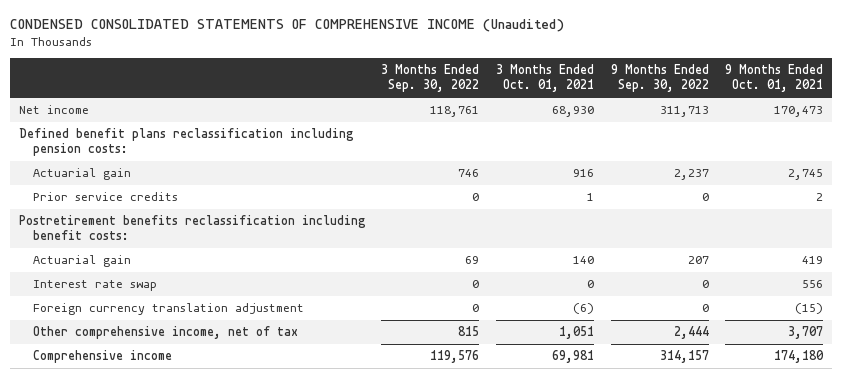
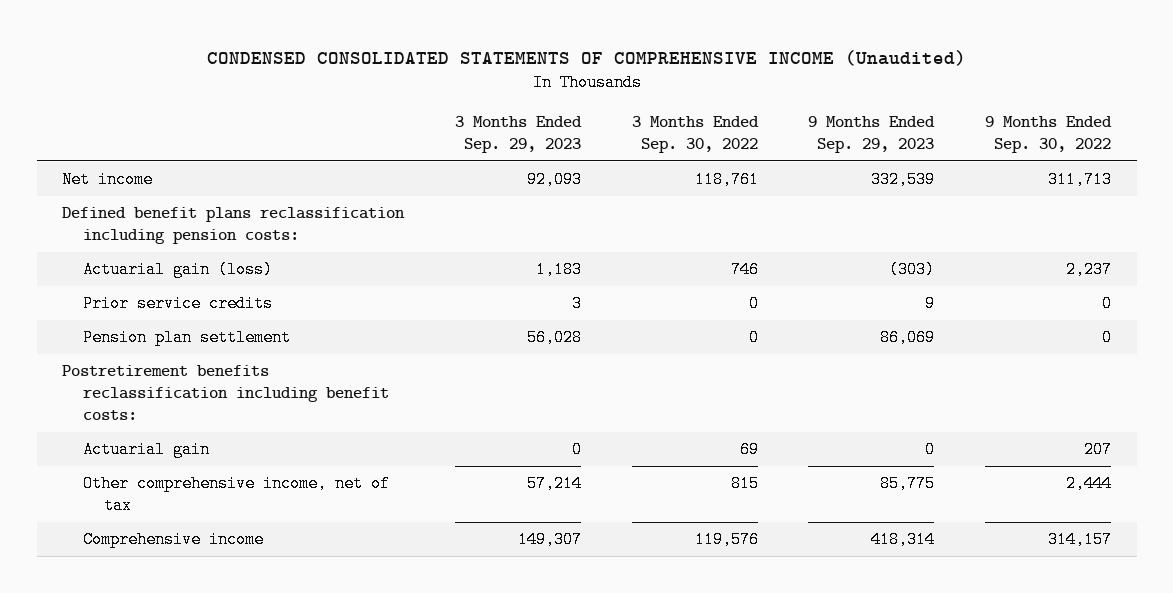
[495,64,594,93] 3 Months Ended Oct. 01, 2021 -> none
[725,64,824,93] 9 Months Ended Oct. 01, 2021 -> none
none -> [454,116,582,153] 3 Months Ended Sep. 29, 2023
none -> [808,116,936,153] 9 Months Ended Sep. 29, 2023
[33,168,132,181] Actuarial gain -> [82,261,273,279] Actuarial gain (loss)
none -> [82,329,291,347] Pension plan settlement
[33,280,158,292] Interest rate swap -> none
[33,303,305,316] Foreign currency translation adjustment -> none

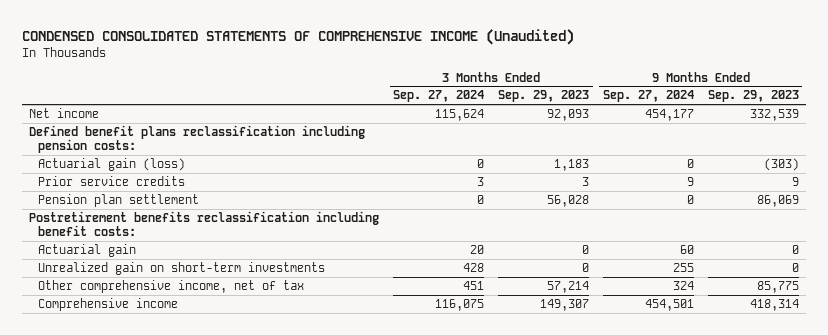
[631,116,759,153] 3 Months Ended Sep. 30, 2022 -> none
[985,116,1113,153] 9 Months Ended Sep. 30, 2022 -> none
none -> [393,90,485,103] Sep. 27, 2024
none -> [602,90,694,103] Sep. 27, 2024
none -> [38,262,326,276] Unrealized gain on short-term investments

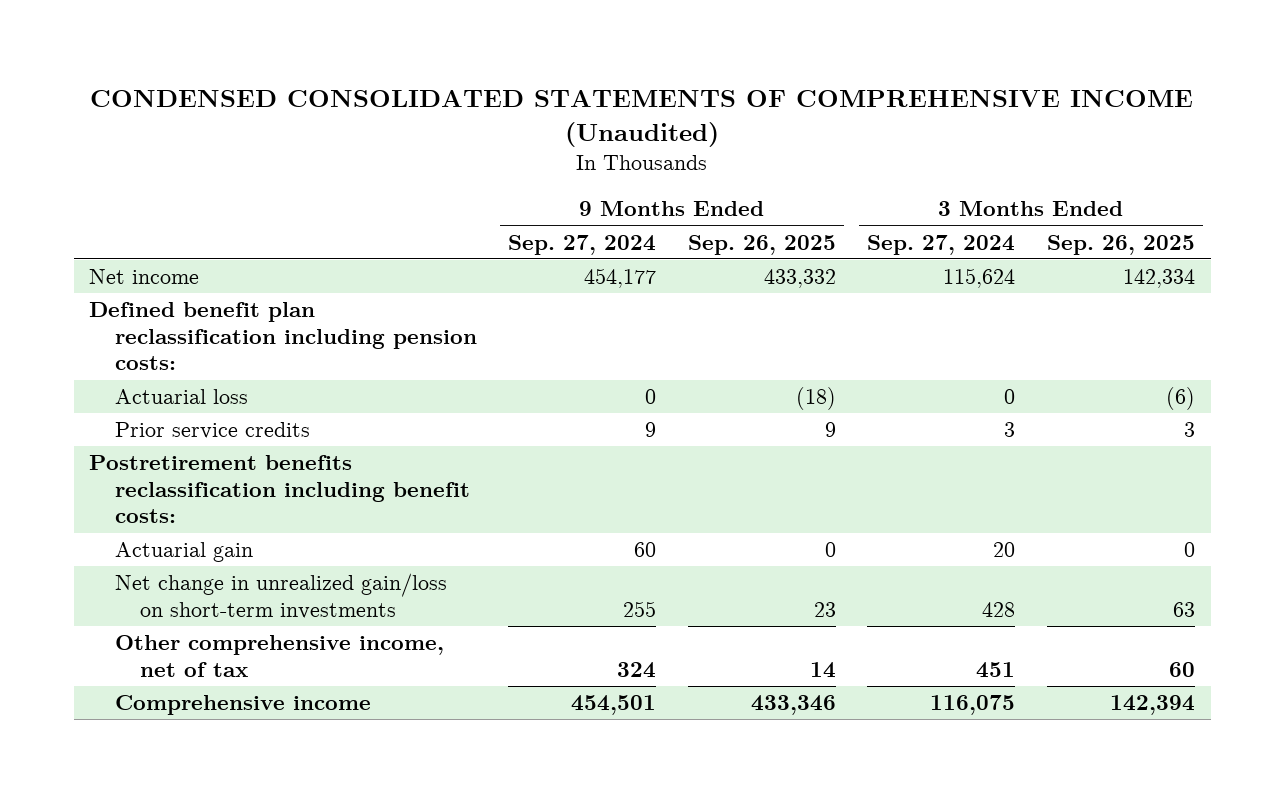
[498,90,590,103] Sep. 29, 2023 -> none
[707,90,799,103] Sep. 29, 2023 -> none
none -> [687,234,836,255] Sep. 26, 2025
none -> [1046,234,1195,255] Sep. 26, 2025
[29,125,366,154] Defined benefit plans reclassification including pension costs: -> [89,302,477,371] Defined benefit plan reclassification including pension costs:
[38,158,186,172] Actuarial gain (loss) -> [114,389,248,405] Actuarial loss
[38,194,200,208] Pension plan settlement -> none
[38,262,326,276] Unrealized gain on short-term investments -> [114,573,447,619] Net change in unrealized gain/loss on short-term investments

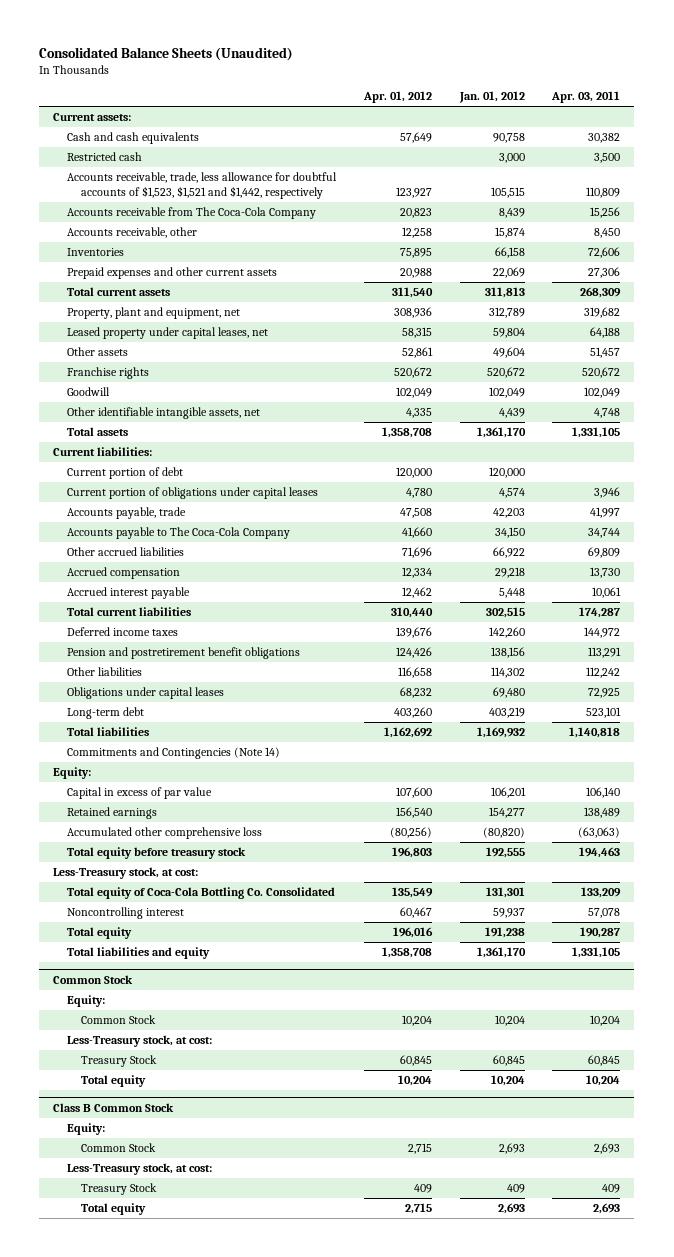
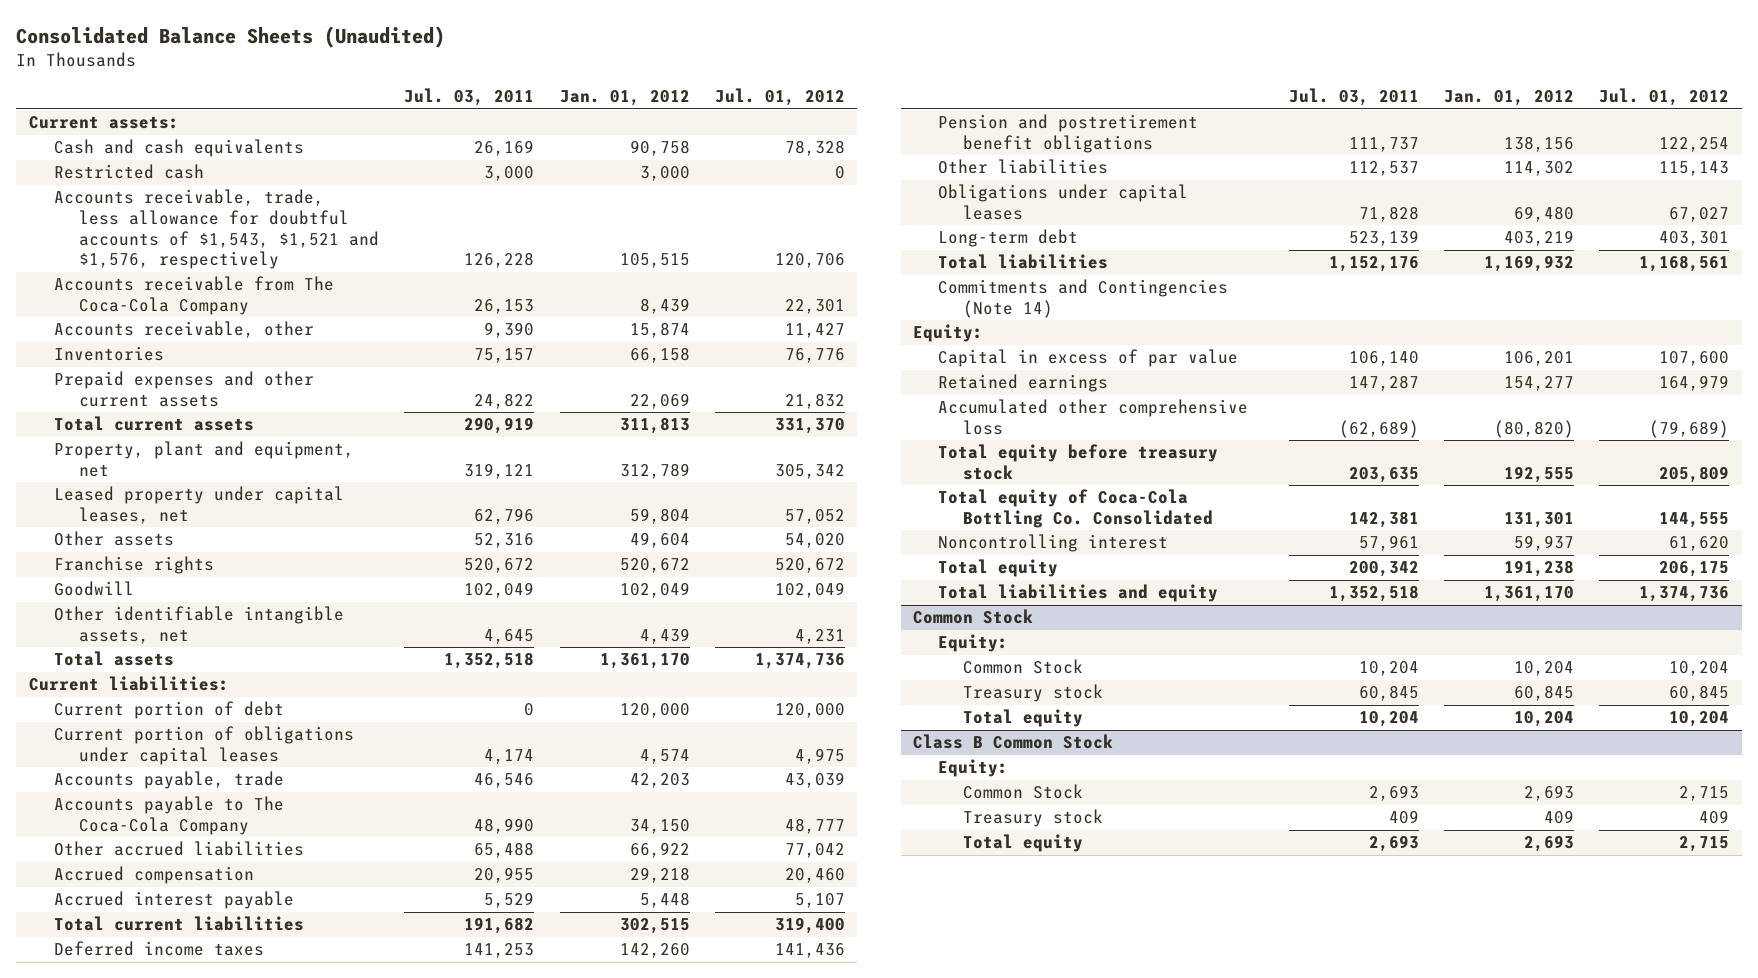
[362,91,432,104] Apr. 01, 2012 -> none
[551,91,621,104] Apr. 03, 2011 -> none
none -> [404,88,535,107] Jul. 03, 2011
none -> [714,88,845,107] Jul. 01, 2012
[67,172,338,200] Accounts receivable, trade, less allowance for doubtful accounts of $1,523, $1,521 and $1,442, respectively -> [54,189,380,270] Accounts receivable, trade, less allowance for doubtful accounts of $1,543, $1,521 and $1,576, respectively
[53,867,199,880] Less-Treasury stock, at cost: -> none
[67,1035,213,1048] Less-Treasury stock, at cost: -> none
[80,1055,157,1068] Treasury Stock -> [963,684,1104,703] Treasury stock
[67,1163,213,1176] Less-Treasury stock, at cost: -> none
[80,1183,157,1196] Treasury Stock -> [963,809,1104,828] Treasury stock

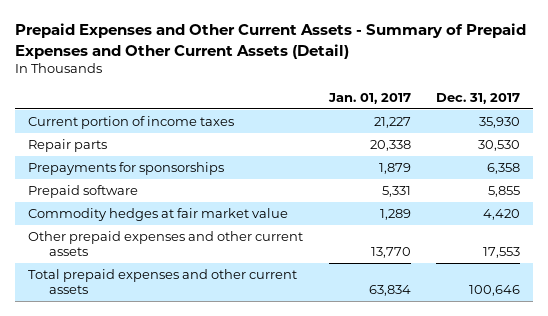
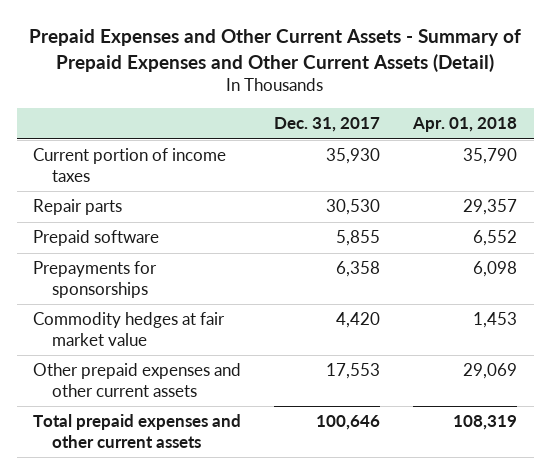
[327,92,411,104] Jan. 01, 2017 -> none
none -> [412,117,518,133] Apr. 01, 2018
[28,161,225,175] Prepayments for sponsorships -> [33,261,158,298] Prepayments for sponsorships

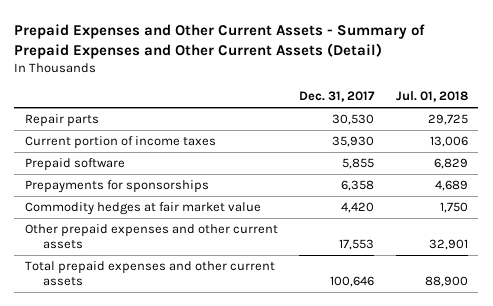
[412,117,518,133] Apr. 01, 2018 -> none
none -> [395,91,468,103] Jul. 01, 2018
[33,148,227,182] Current portion of income taxes -> [25,135,217,149] Current portion of income taxes

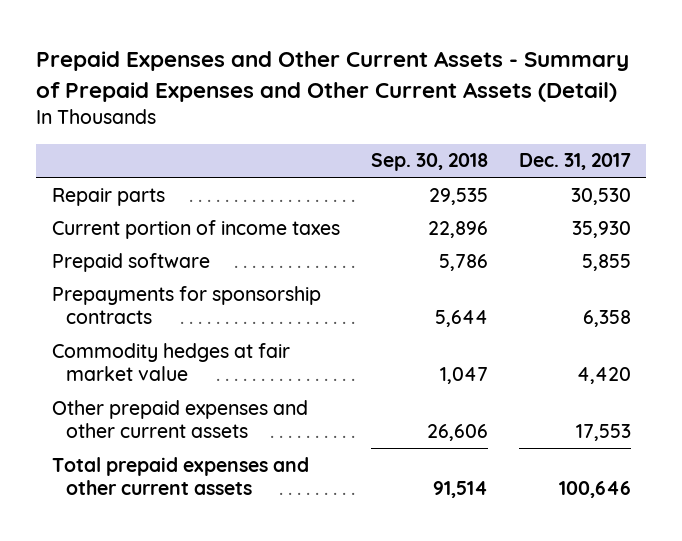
[395,91,468,103] Jul. 01, 2018 -> none
none -> [370,153,488,172] Sep. 30, 2018
[25,179,210,193] Prepayments for sponsorships -> [51,285,321,325] Prepayments for sponsorship contracts

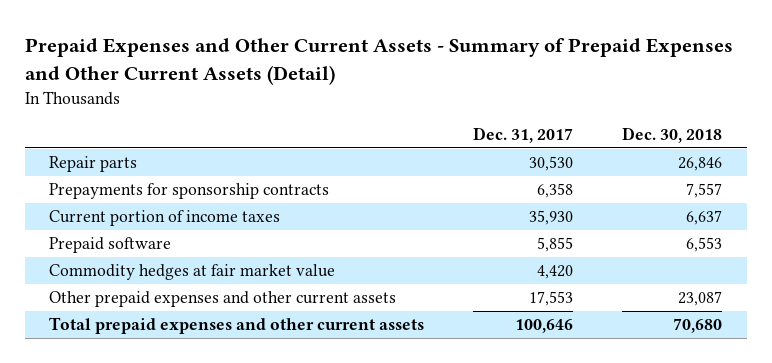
[370,153,488,172] Sep. 30, 2018 -> none
none -> [622,127,723,144] Dec. 30, 2018
[51,285,321,325] Prepayments for sponsorship contracts -> [49,183,330,200] Prepayments for sponsorship contracts

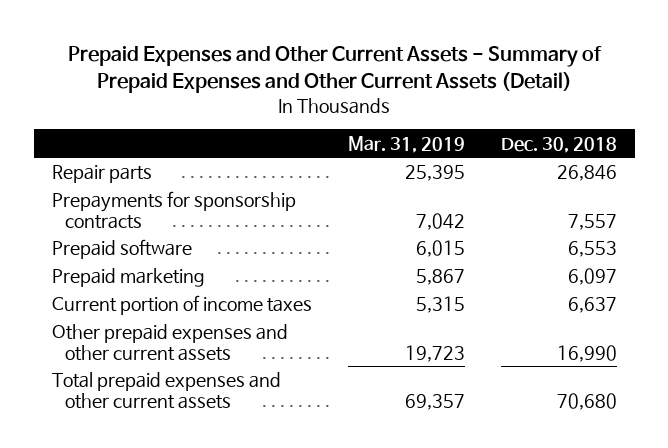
[473,127,574,144] Dec. 31, 2017 -> none
none -> [347,135,465,153] Mar. 31, 2019
[49,264,336,281] Commodity hedges at fair market value -> none
none -> [51,268,205,288] Prepaid marketing
[49,210,281,227] Current portion of income taxes -> [51,295,312,316] Current portion of income taxes
[678,291,723,307] 23,087 -> [556,344,617,362] 16,990

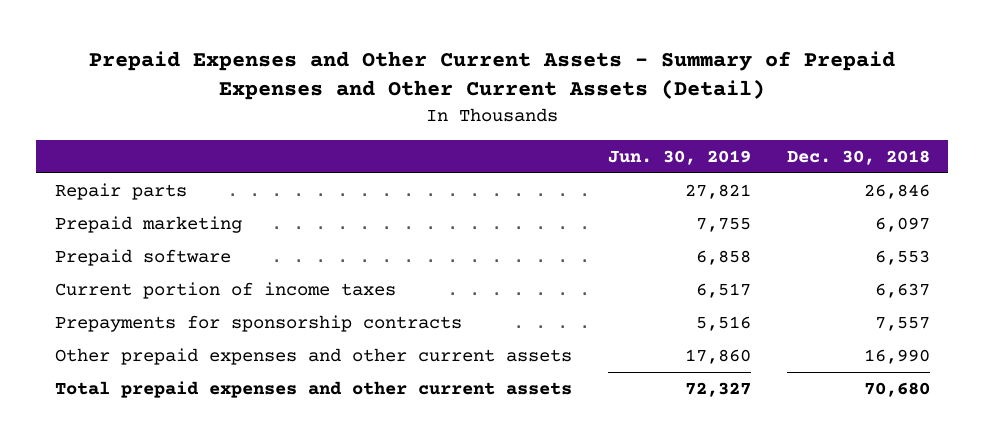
[347,135,465,153] Mar. 31, 2019 -> none
none -> [607,150,751,166] Jun. 30, 2019
[51,239,192,260] Prepaid software -> [54,248,231,266] Prepaid software
[51,191,296,229] Prepayments for sponsorship contracts -> [54,314,462,332] Prepayments for sponsorship contracts

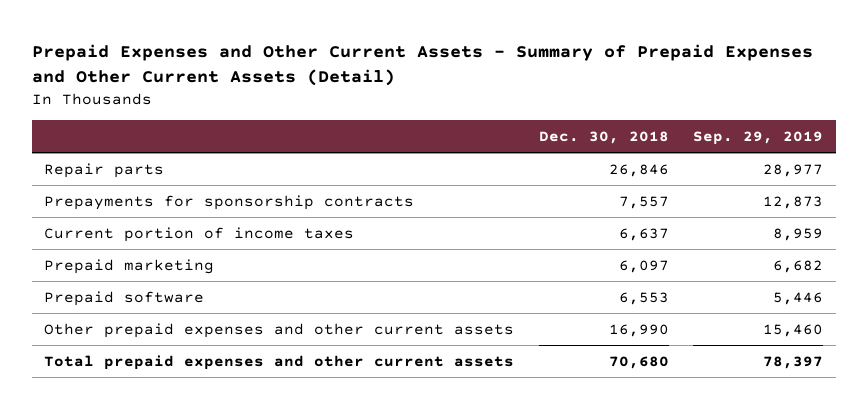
[607,150,751,166] Jun. 30, 2019 -> none
none -> [693,130,824,145] Sep. 29, 2019
[54,314,462,332] Prepayments for sponsorship contracts -> [44,194,415,210] Prepayments for sponsorship contracts
[54,281,396,299] Current portion of income taxes -> [44,226,355,242] Current portion of income taxes

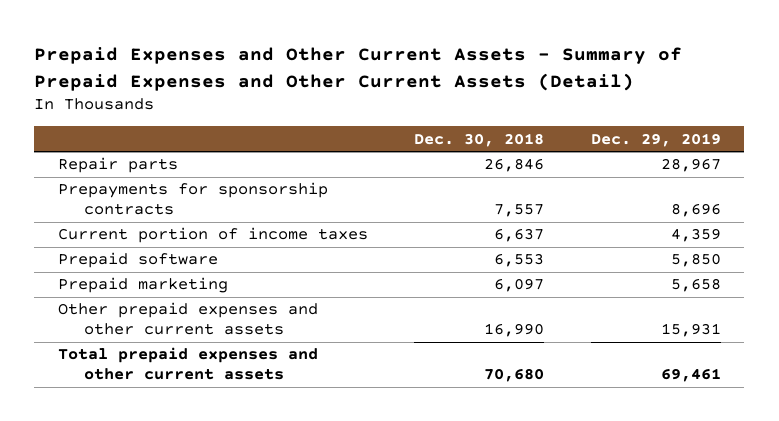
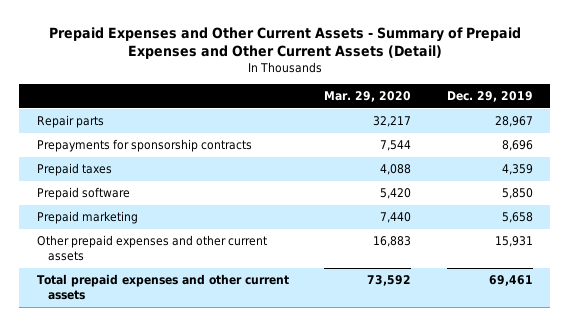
[414,132,545,147] Dec. 30, 2018 -> none
none -> [324,91,412,103] Mar. 29, 2020
[57,227,368,244] Current portion of income taxes -> [36,163,112,177] Prepaid taxes

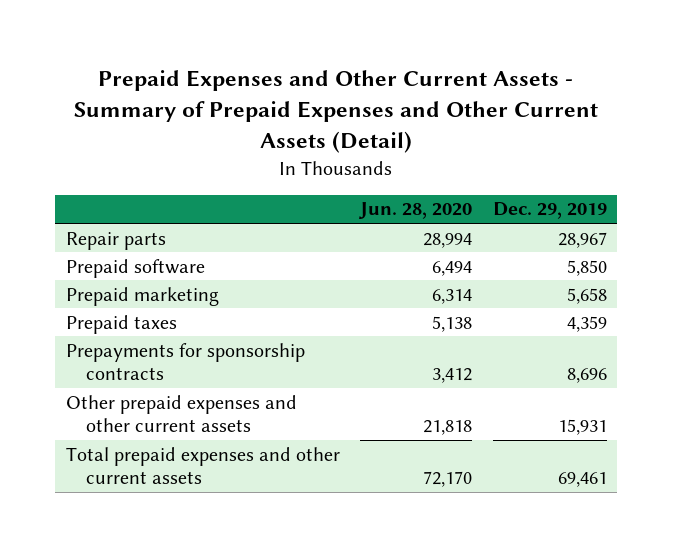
[324,91,412,103] Mar. 29, 2020 -> none
none -> [358,202,473,220] Jun. 28, 2020
[36,163,112,177] Prepaid taxes -> [65,314,177,334] Prepaid taxes
[36,139,252,153] Prepayments for sponsorship contracts -> [65,342,305,381] Prepayments for sponsorship contracts

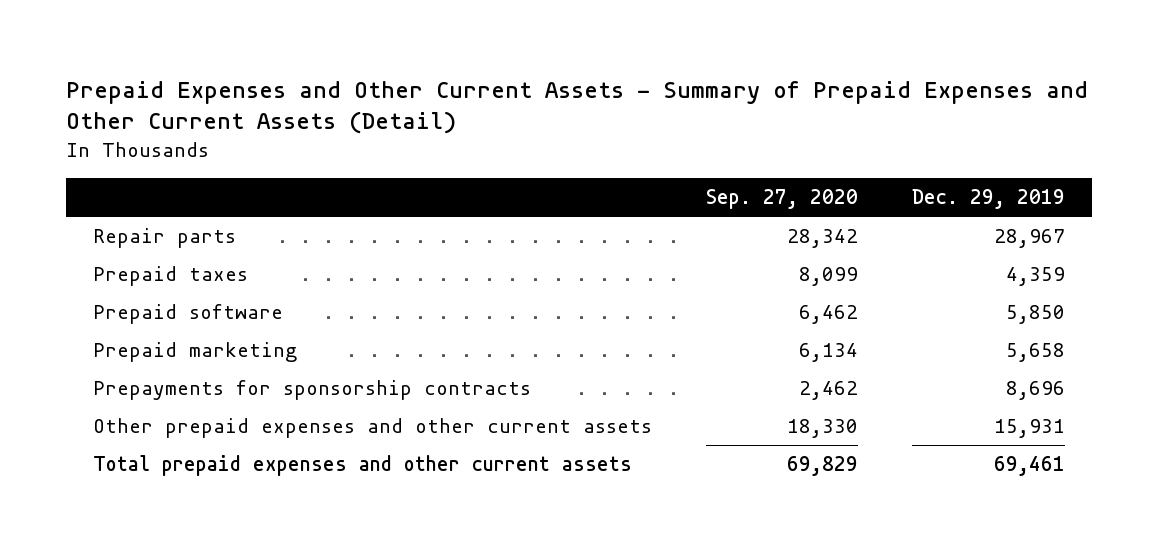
[358,202,473,220] Jun. 28, 2020 -> none
none -> [705,189,858,210] Sep. 27, 2020
[65,314,177,334] Prepaid taxes -> [92,266,248,287] Prepaid taxes

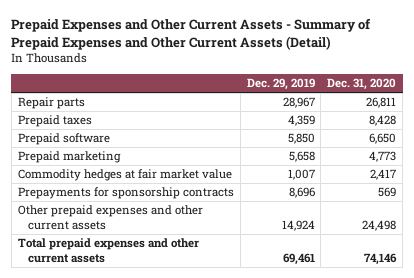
[705,189,858,210] Sep. 27, 2020 -> none
none -> [327,78,397,91] Dec. 31, 2020
none -> [17,169,232,182] Commodity hedges at fair market value
[993,419,1065,439] 15,931 -> [281,219,315,231] 14,924

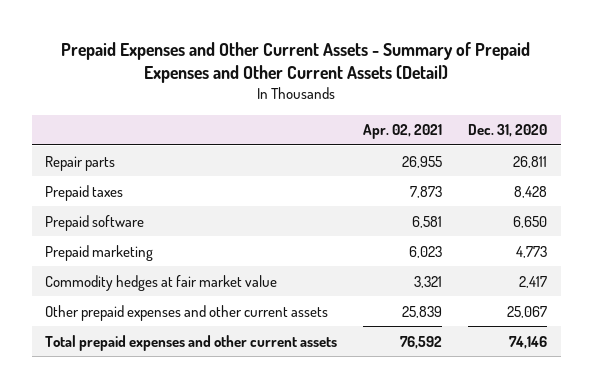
[246,78,315,91] Dec. 29, 2019 -> none
none -> [363,124,443,140] Apr. 02, 2021
[17,187,234,200] Prepayments for sponsorship contracts -> none
[362,219,397,231] 24,498 -> [507,305,548,318] 25,067

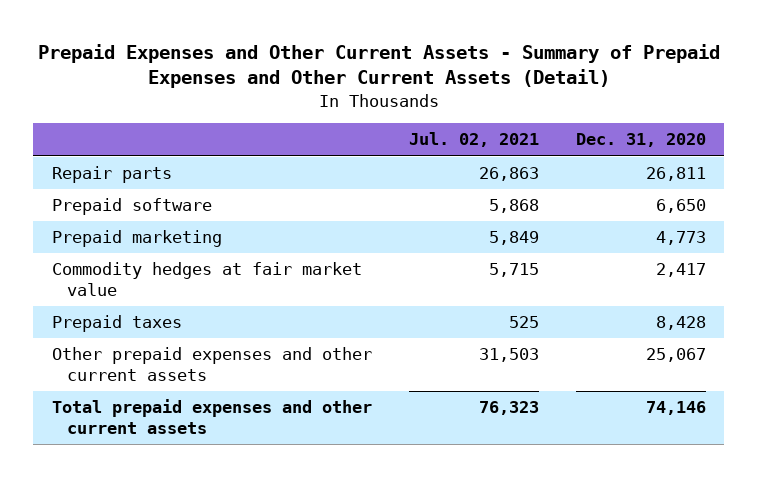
[363,124,443,140] Apr. 02, 2021 -> none
none -> [408,132,539,148] Jul. 02, 2021
[45,184,124,201] Prepaid taxes -> [51,315,182,333] Prepaid taxes

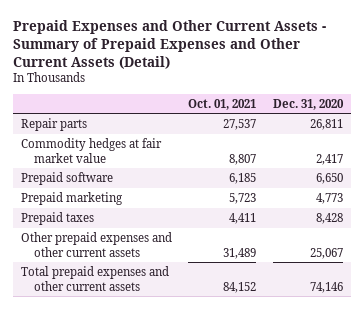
[408,132,539,148] Jul. 02, 2021 -> none
none -> [188,98,257,110] Oct. 01, 2021
[51,262,362,296] Commodity hedges at fair market value -> [20,138,162,163] Commodity hedges at fair market value

